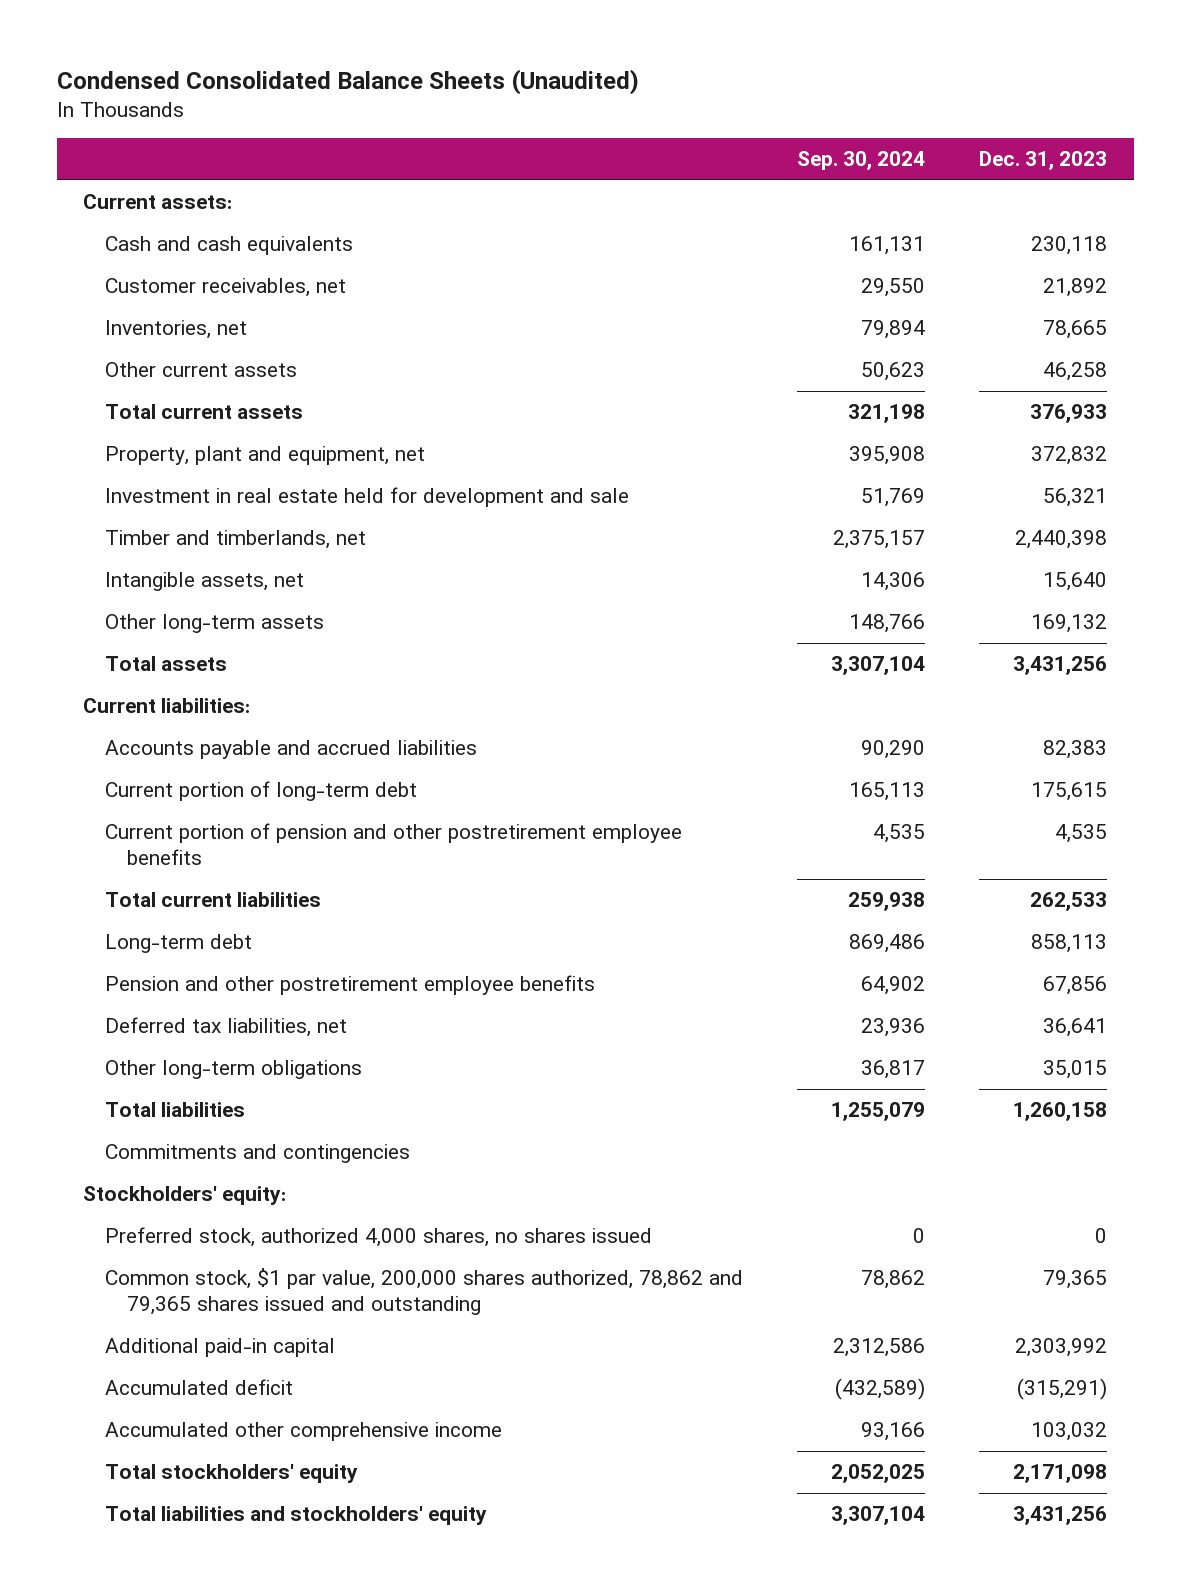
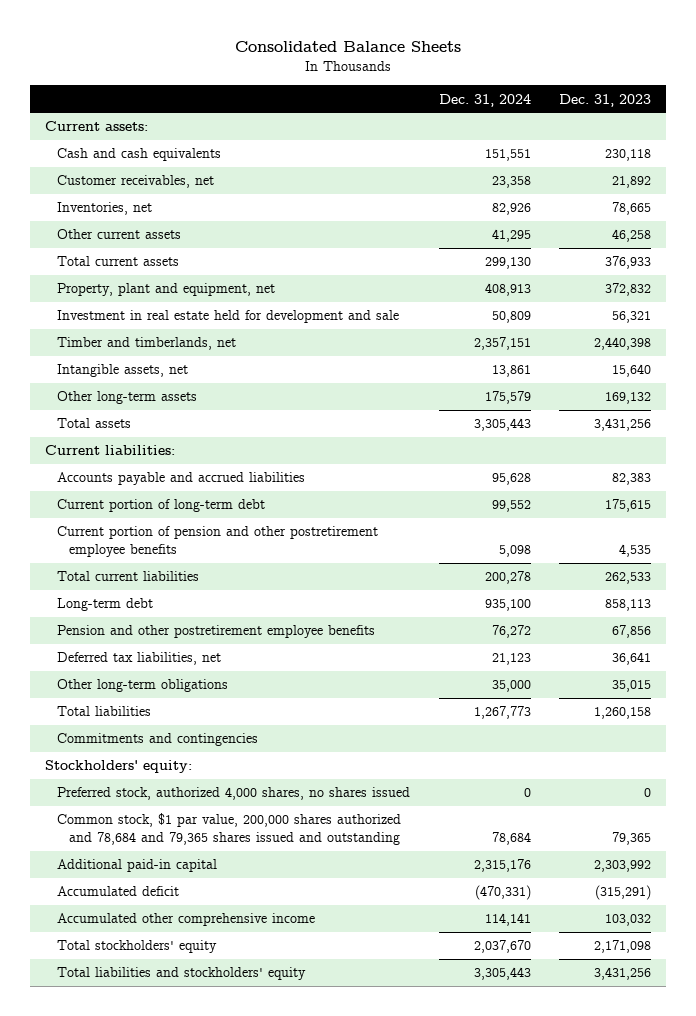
[56,68,639,95] Condensed Consolidated Balance Sheets (Unaudited) -> [234,41,461,53] Consolidated Balance Sheets
[796,151,925,171] Sep. 30, 2024 -> none
none -> [438,93,531,107] Dec. 31, 2024
[105,1268,744,1316] Common stock, $1 par value, 200,000 shares authorized, 78,862 and 79,365 shares issued and outstanding -> [57,813,402,846] Common stock, $1 par value, 200,000 shares authorized and 78,684 and 79,365 shares issued and outstanding

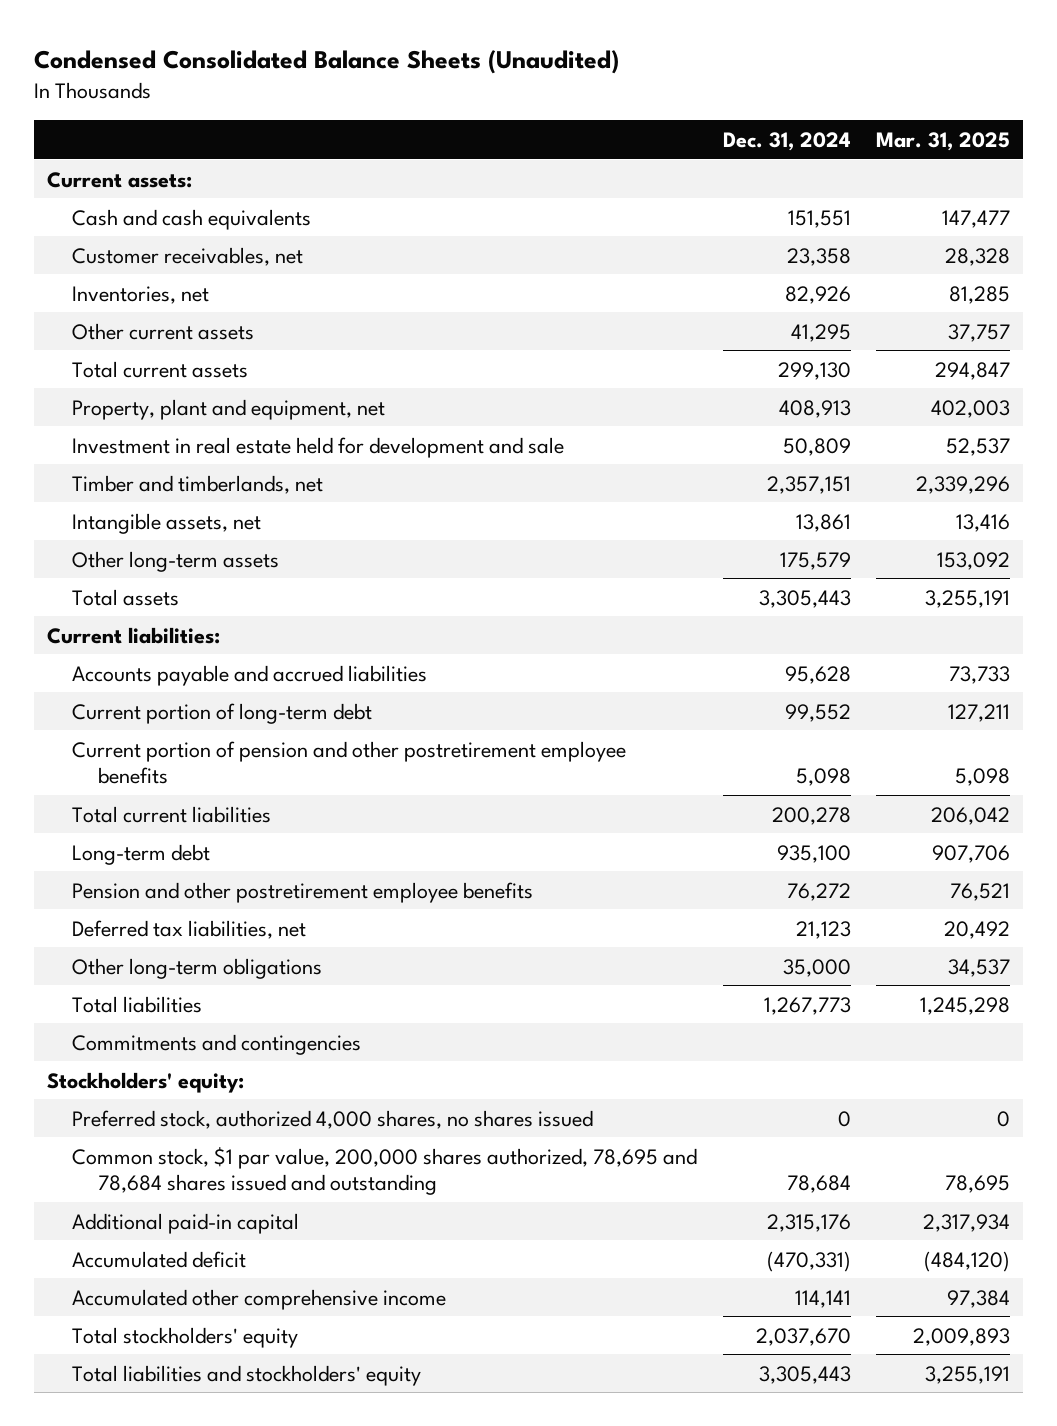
[234,41,461,53] Consolidated Balance Sheets -> [34,50,620,75] Condensed Consolidated Balance Sheets (Unaudited)
[559,93,652,107] Dec. 31, 2023 -> none
none -> [875,131,1010,151] Mar. 31, 2025
[57,813,402,846] Common stock, $1 par value, 200,000 shares authorized and 78,684 and 79,365 shares issued and outstanding -> [72,1146,698,1196] Common stock, $1 par value, 200,000 shares authorized, 78,695 and 78,684 shares issued and outstanding

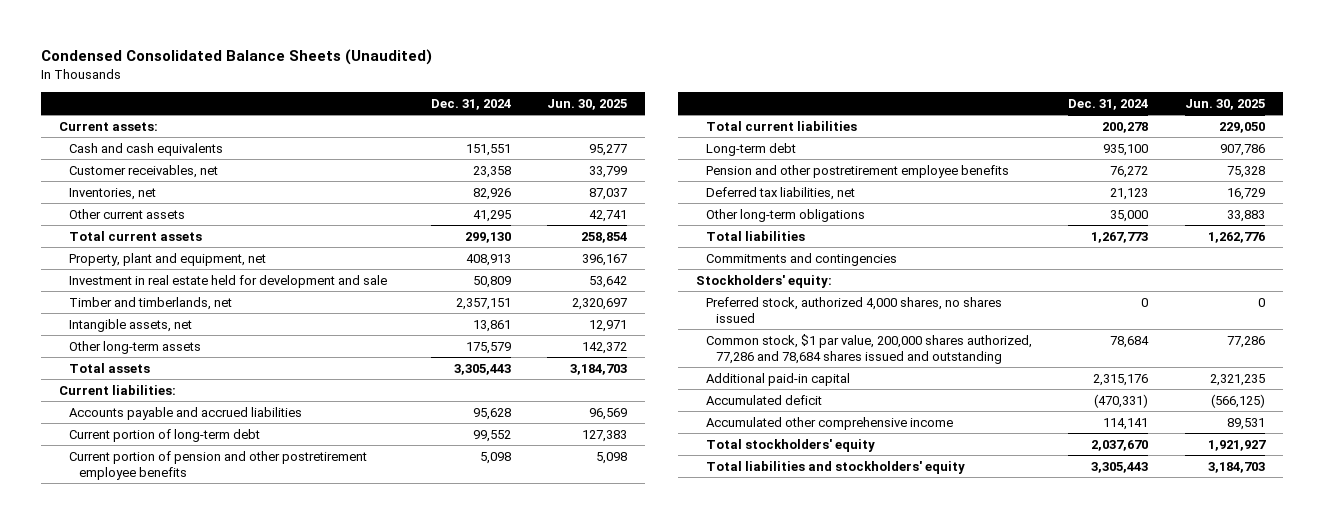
[875,131,1010,151] Mar. 31, 2025 -> none
none -> [547,98,628,110] Jun. 30, 2025
[72,1146,698,1196] Common stock, $1 par value, 200,000 shares authorized, 78,695 and 78,684 shares issued and outstanding -> [706,333,1033,364] Common stock, $1 par value, 200,000 shares authorized, 77,286 and 78,684 shares issued and outstanding

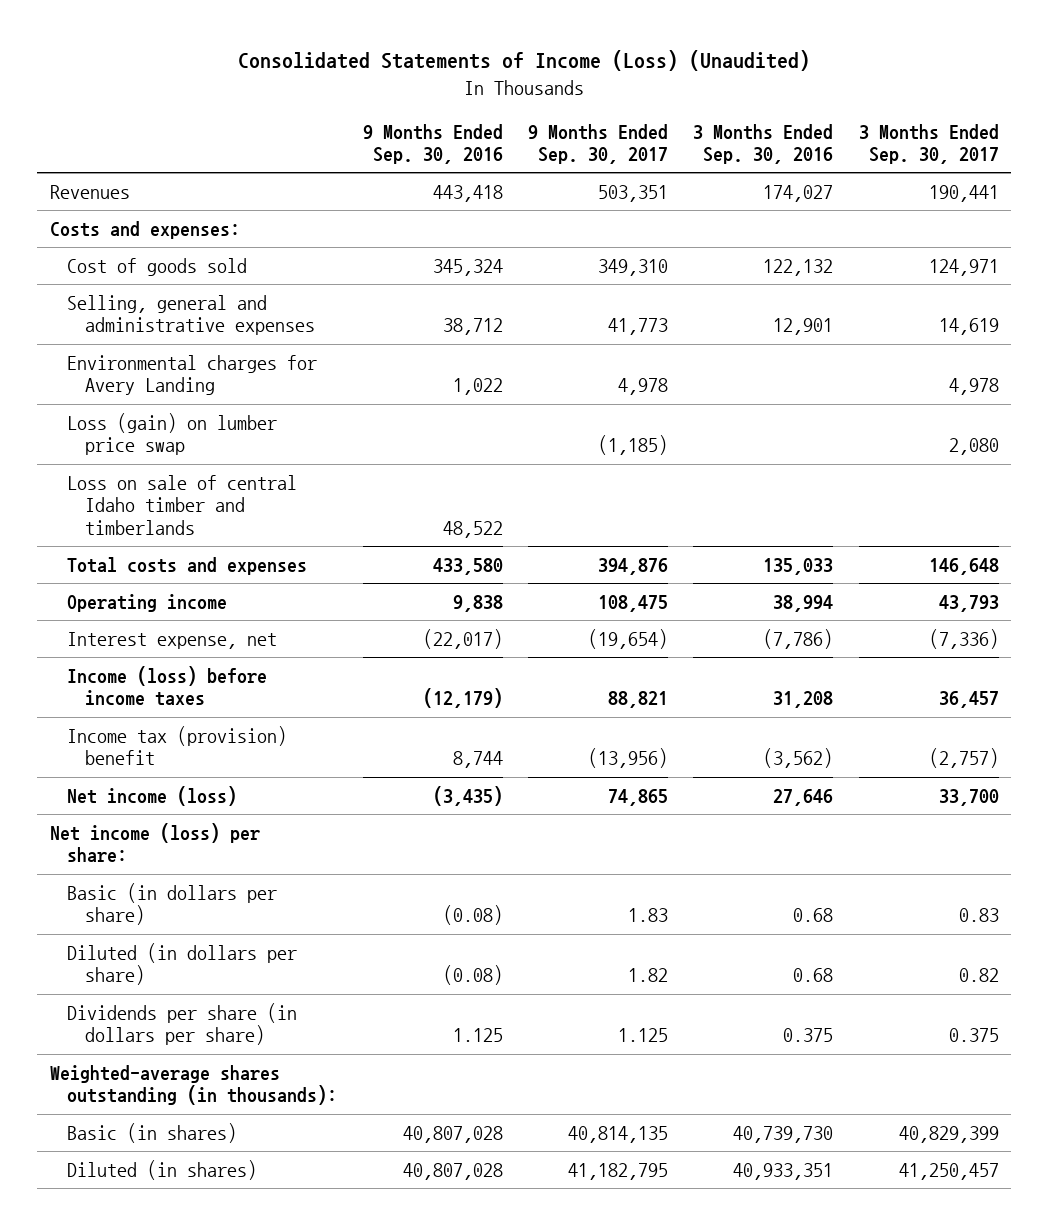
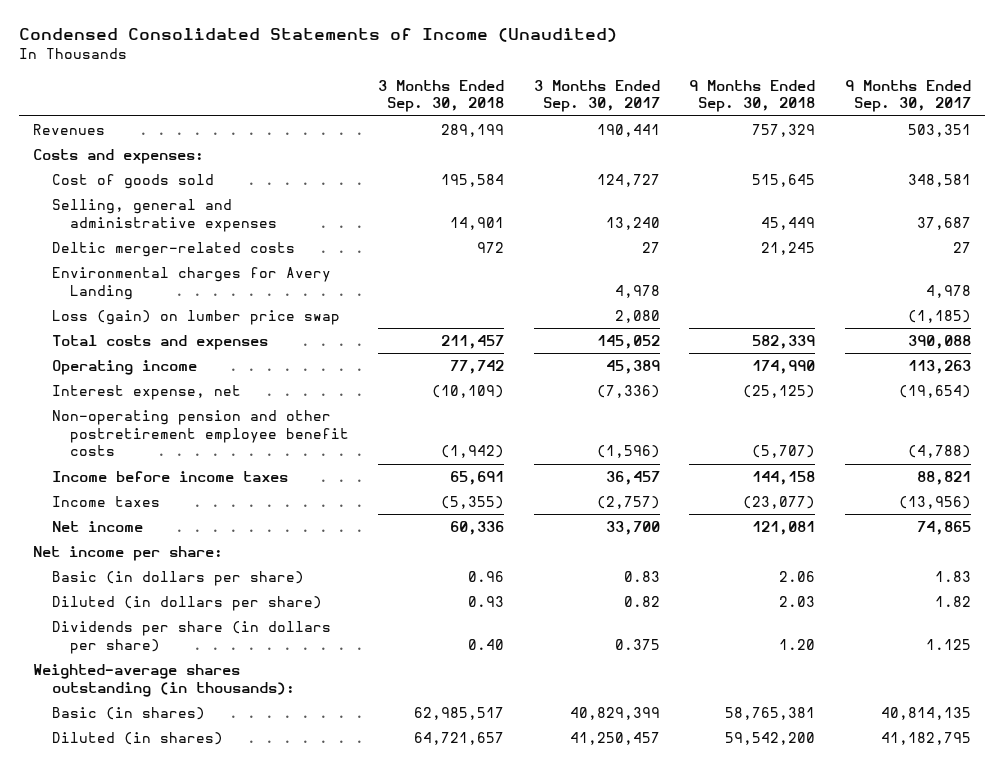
[238,50,811,72] Consolidated Statements of Income (Loss) (Unaudited) -> [18,28,617,43] Condensed Consolidated Statements of Income (Unaudited)
[362,123,503,165] 9 Months Ended Sep. 30, 2016 -> none
[693,123,834,165] 3 Months Ended Sep. 30, 2016 -> none
none -> [378,79,505,113] 3 Months Ended Sep. 30, 2018
none -> [689,79,816,113] 9 Months Ended Sep. 30, 2018
[597,258,668,276] 349,310 -> [907,173,971,187] 348,581
[928,258,999,276] 124,971 -> [596,173,660,187] 124,727
[607,318,668,336] 41,773 -> [916,216,971,230] 37,687
[938,318,999,336] 14,619 -> [605,216,660,230] 13,240
none -> [51,241,295,257] Deltic merger-related costs
[67,474,298,535] Loss on sale of central Idaho timber and timberlands -> none
[597,557,668,575] 394,876 -> [907,334,971,349] 390,088
[928,557,999,575] 146,648 -> [596,334,660,349] 145,052
[597,594,668,612] 108,475 -> [907,359,971,374] 113,263
[938,594,999,612] 43,793 -> [605,359,660,374] 45,389
none -> [51,409,349,457] Non-operating pension and other postretirement employee benefit costs
[67,665,268,707] Income (loss) before income taxes -> [51,470,288,482] Income before income taxes
[67,725,288,766] Income tax (provision) benefit -> [51,495,160,507] Income taxes
[67,785,238,806] Net income (loss) -> [51,520,143,532] Net income
[50,822,261,863] Net income (loss) per share: -> [33,545,224,561] Net income per share:

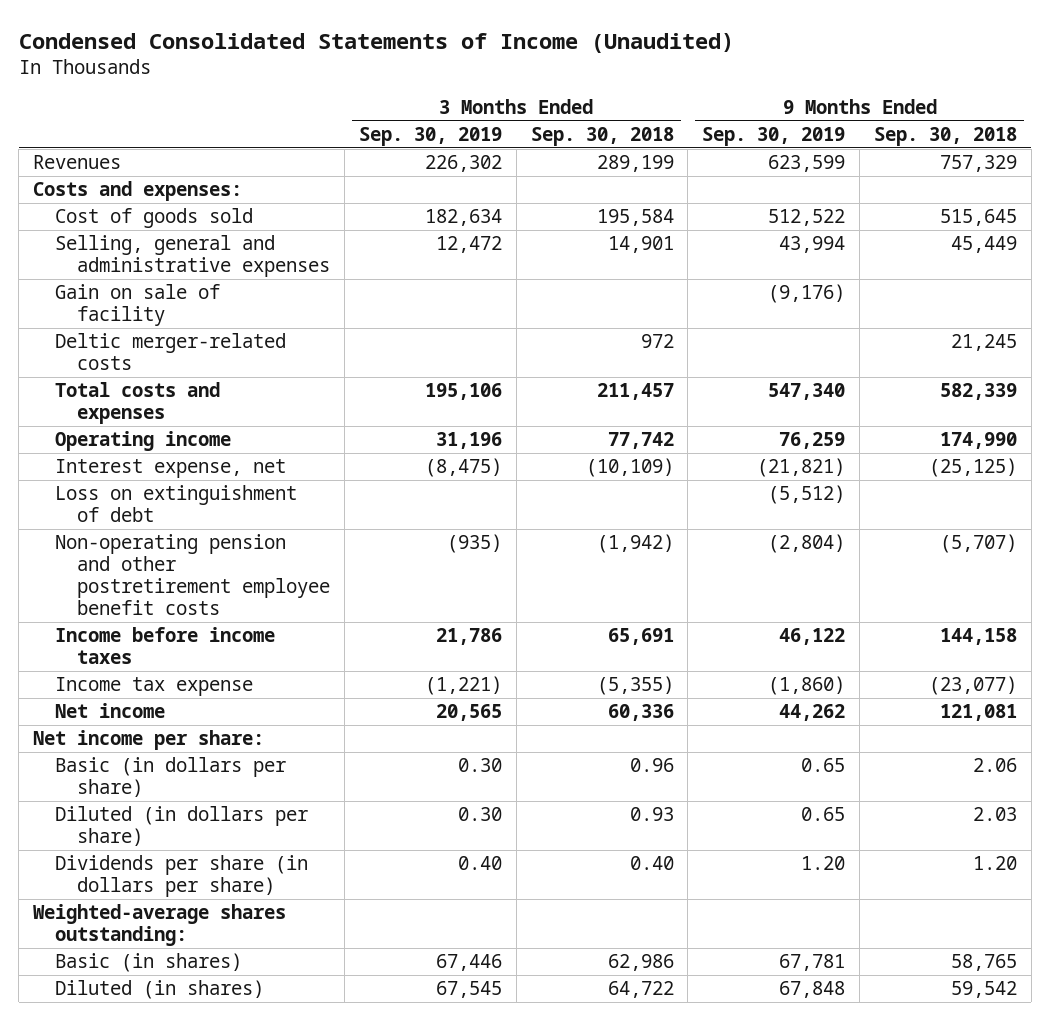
[533,79,660,113] 3 Months Ended Sep. 30, 2017 -> none
[844,79,971,113] 9 Months Ended Sep. 30, 2017 -> none
none -> [358,127,502,147] Sep. 30, 2019
none -> [702,127,846,147] Sep. 30, 2019
none -> [55,284,221,327] Gain on sale of facility
[51,266,331,300] Environmental charges for Avery Landing -> none
[51,309,340,325] Loss (gain) on lumber price swap -> none
none -> [55,485,298,523] Loss on extinguishment of debt
[51,495,160,507] Income taxes -> [55,677,254,697] Income tax expense
[33,663,295,697] Weighted-average shares outstanding (in thousands): -> [33,904,287,947] Weighted-average shares outstanding:
[414,706,505,720] 62,985,517 -> [607,954,674,972] 62,986
[725,706,816,720] 58,765,381 -> [951,954,1018,972] 58,765
[414,731,505,745] 64,721,657 -> [607,981,674,999] 64,722
[725,731,816,745] 59,542,200 -> [951,981,1018,999] 59,542

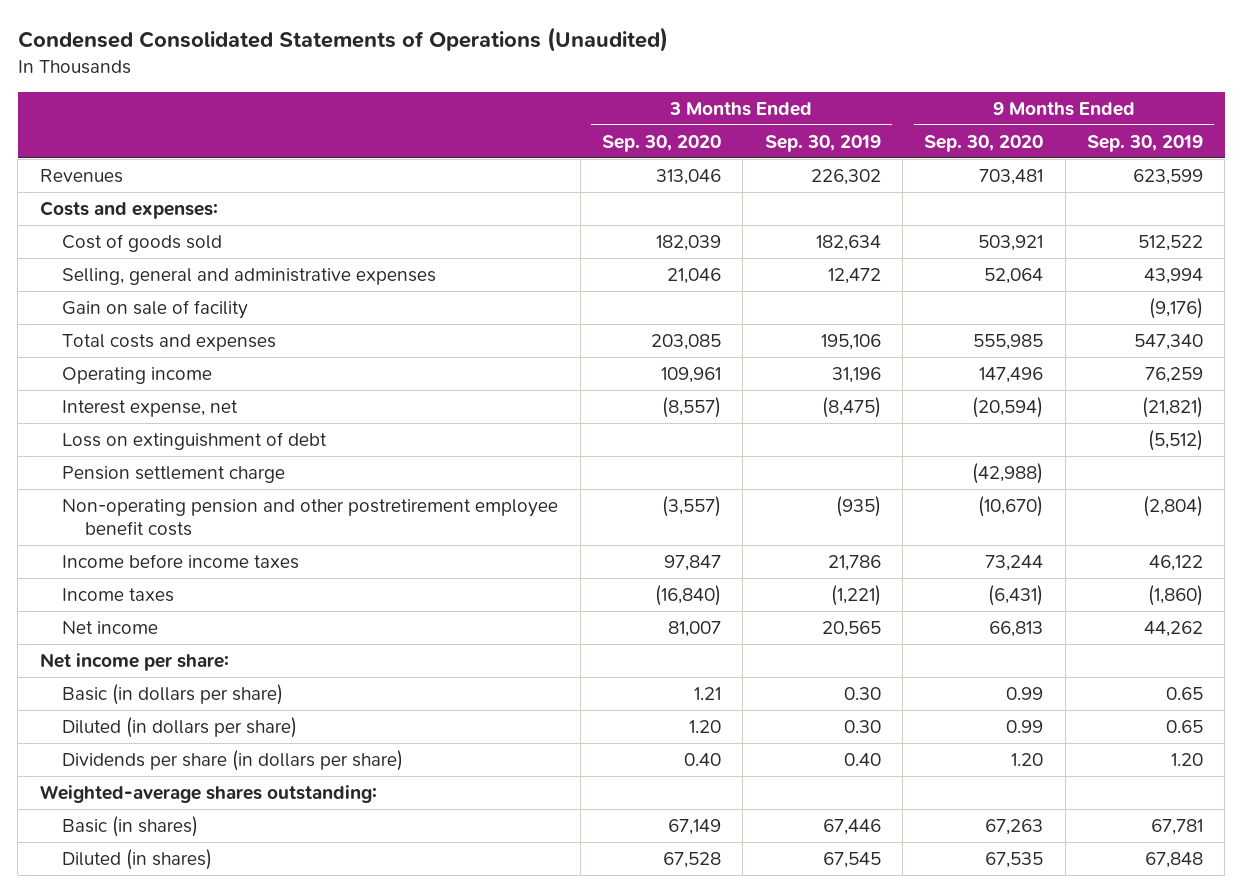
[18,32,734,53] Condensed Consolidated Statements of Income (Unaudited) -> [17,27,668,53] Condensed Consolidated Statements of Operations (Unaudited)
[530,127,674,147] Sep. 30, 2018 -> none
[874,127,1018,147] Sep. 30, 2018 -> none
none -> [602,134,722,152] Sep. 30, 2020
none -> [924,134,1044,152] Sep. 30, 2020
[55,333,287,371] Deltic merger-related costs -> none
none -> [62,465,286,483] Pension settlement charge
[55,677,254,697] Income tax expense -> [62,587,175,602] Income taxes

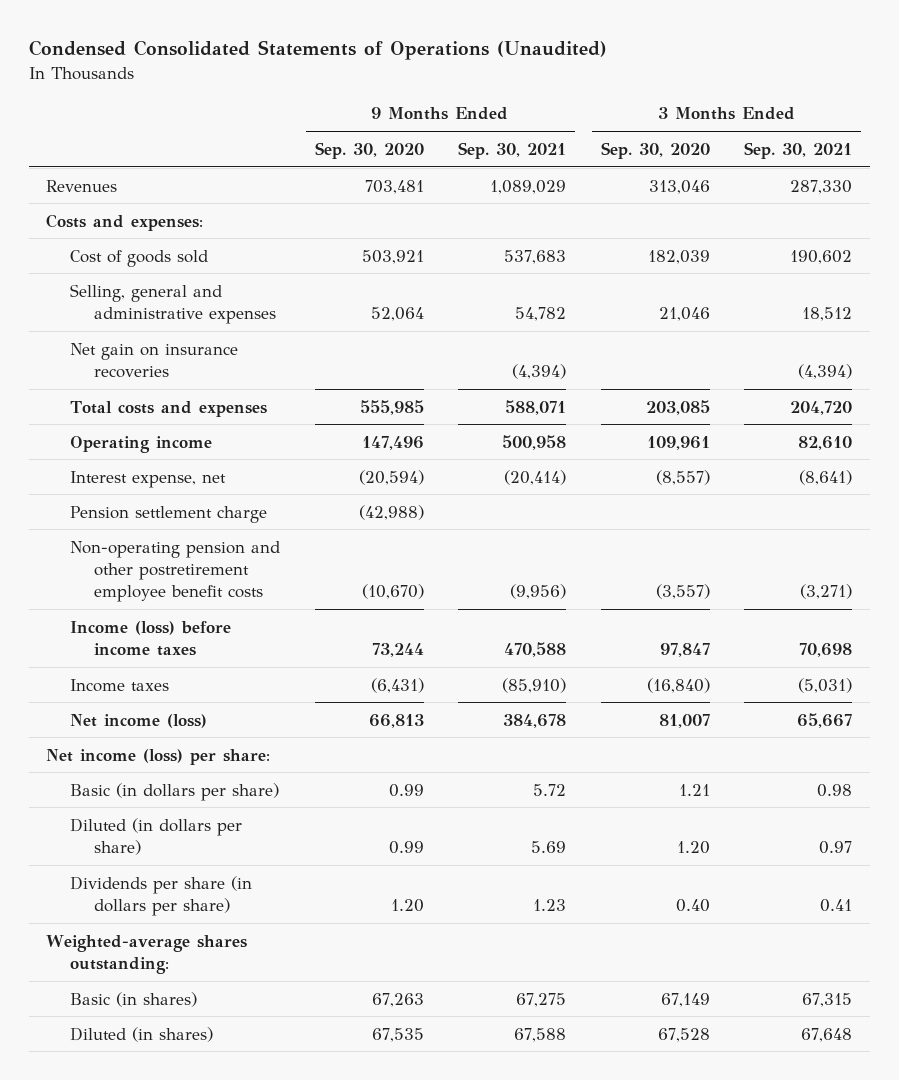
[764,134,881,152] Sep. 30, 2019 -> none
[1087,134,1204,152] Sep. 30, 2019 -> none
none -> [458,141,567,159] Sep. 30, 2021
none -> [744,141,853,159] Sep. 30, 2021
[62,299,249,319] Gain on sale of facility -> none
none -> [70,342,239,378] Net gain on insurance recoveries
[62,431,328,450] Loss on extinguishment of debt -> none
[62,553,300,569] Income before income taxes -> [70,620,232,656] Income (loss) before income taxes
[62,620,159,634] Net income -> [70,713,208,728] Net income (loss)
[39,652,229,671] Net income per share: -> [46,748,271,765] Net income (loss) per share:

